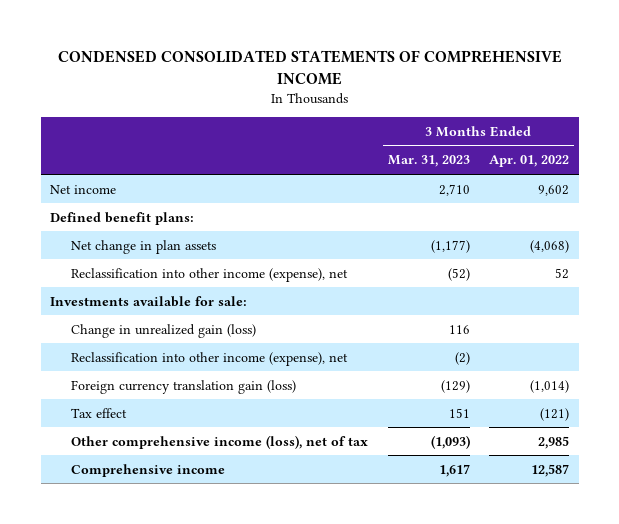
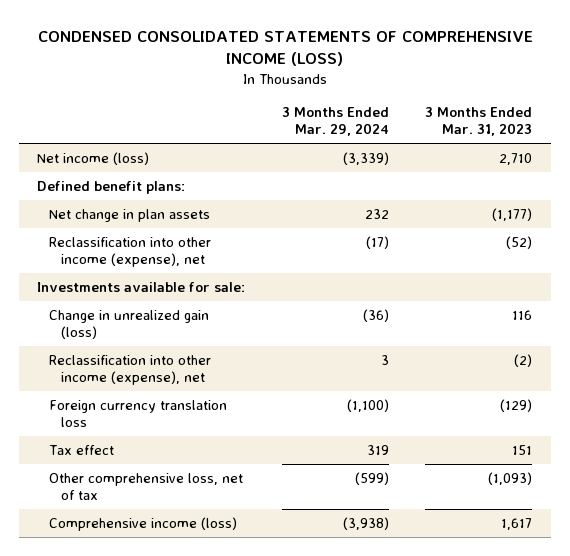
[57,50,562,86] CONDENSED CONSOLIDATED STATEMENTS OF COMPREHENSIVE INCOME -> [37,30,533,67] CONDENSED CONSOLIDATED STATEMENTS OF COMPREHENSIVE INCOME (LOSS)
[489,155,570,168] Apr. 01, 2022 -> none
none -> [281,107,389,137] 3 Months Ended Mar. 29, 2024
[50,184,117,194] Net income -> [37,151,150,165] Net income (loss)
[71,379,297,394] Foreign currency translation gain (loss) -> [49,399,228,428] Foreign currency translation loss
[71,434,369,449] Other comprehensive income (loss), net of tax -> [49,472,244,501] Other comprehensive loss, net of tax
[71,463,226,477] Comprehensive income -> [49,516,238,531] Comprehensive income (loss)

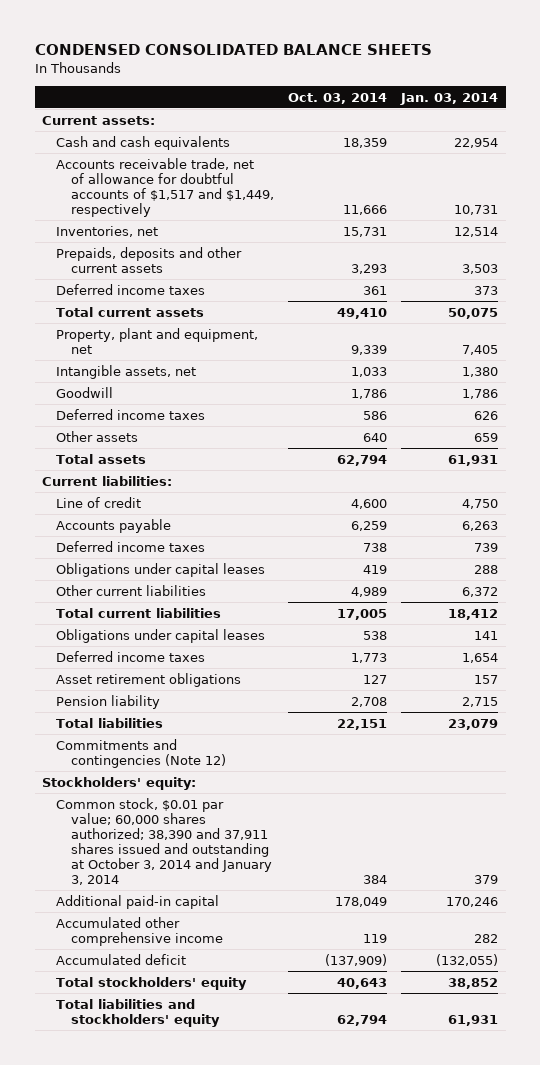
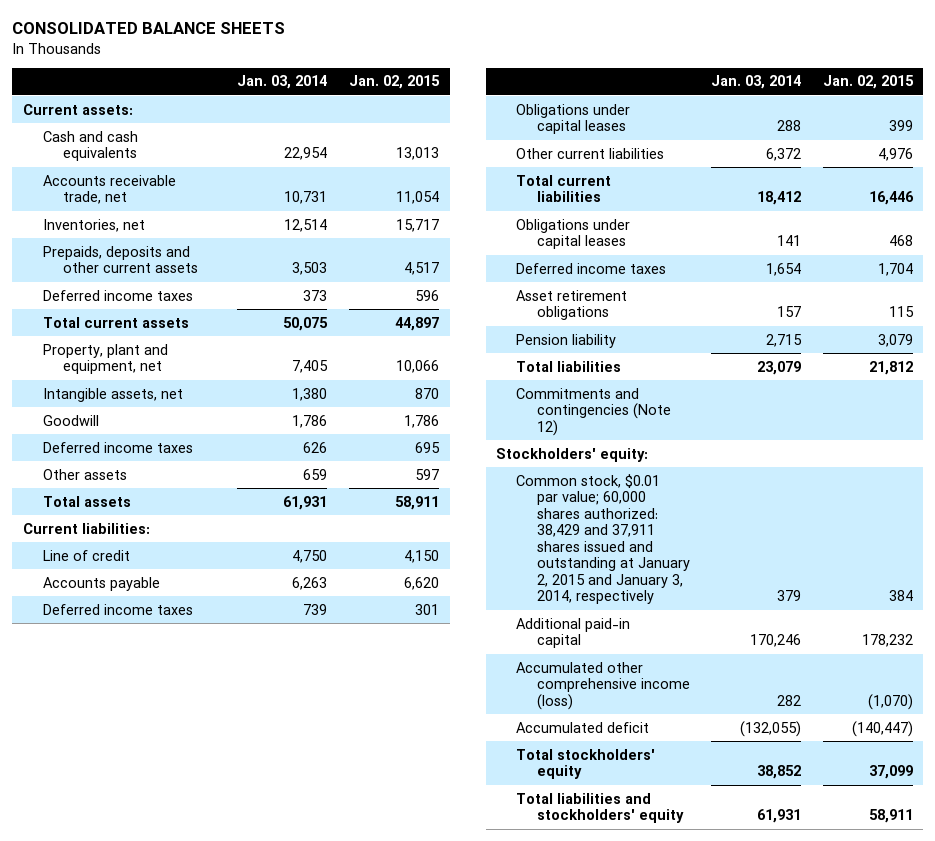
[34,44,432,56] CONDENSED CONSOLIDATED BALANCE SHEETS -> [11,22,285,35] CONSOLIDATED BALANCE SHEETS
[288,92,388,104] Oct. 03, 2014 -> none
none -> [349,75,441,90] Jan. 02, 2015
[56,157,274,217] Accounts receivable trade, net of allowance for doubtful accounts of $1,517 and $1,449, respectively -> [42,174,176,205] Accounts receivable trade, net
[56,797,272,885] Common stock, $0.01 par value; 60,000 shares authorized; 38,390 and 37,911 shares issued and outstanding at October 3, 2014 and January 3, 2014 -> [516,473,690,605] Common stock, $0.01 par value; 60,000 shares authorized: 38,429 and 37,911 shares issued and outstanding at January 2, 2015 and January 3, 2014, respectively
[56,916,223,946] Accumulated other comprehensive income -> [516,661,690,710] Accumulated other comprehensive income (loss)

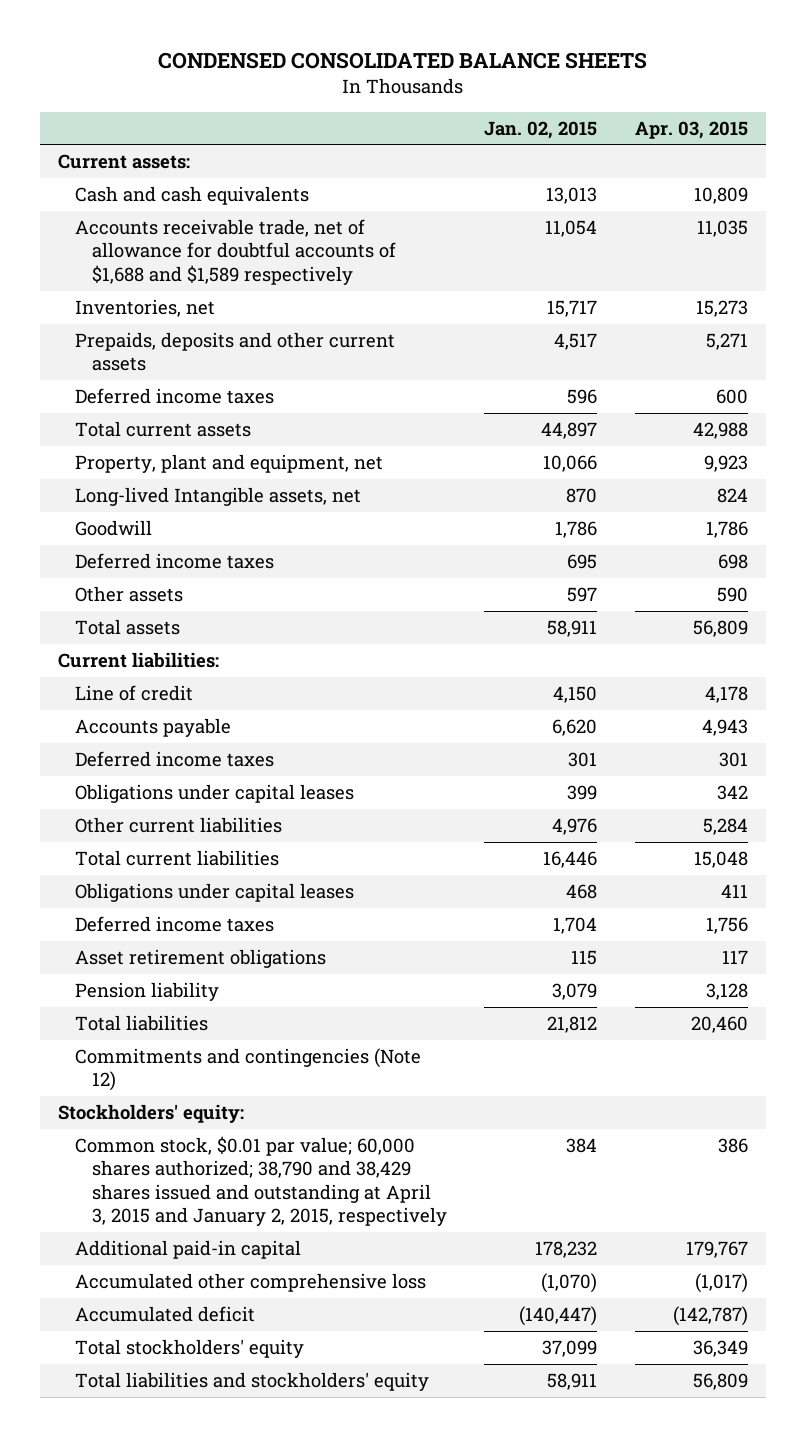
[11,22,285,35] CONSOLIDATED BALANCE SHEETS -> [157,52,647,70] CONDENSED CONSOLIDATED BALANCE SHEETS
[237,75,328,90] Jan. 03, 2014 -> none
none -> [634,120,748,139] Apr. 03, 2015
[42,174,176,205] Accounts receivable trade, net -> [75,218,396,285] Accounts receivable trade, net of allowance for doubtful accounts of $1,688 and $1,589 respectively
[42,387,183,402] Intangible assets, net -> [75,486,362,506] Long-lived Intangible assets, net
[516,473,690,605] Common stock, $0.01 par value; 60,000 shares authorized: 38,429 and 37,911 shares issued and outstanding at January 2, 2015 and January 3, 2014, respectively -> [75,1135,447,1227] Common stock, $0.01 par value; 60,000 shares authorized; 38,790 and 38,429 shares issued and outstanding at April 3, 2015 and January 2, 2015, respectively
[516,661,690,710] Accumulated other comprehensive income (loss) -> [75,1272,427,1292] Accumulated other comprehensive loss

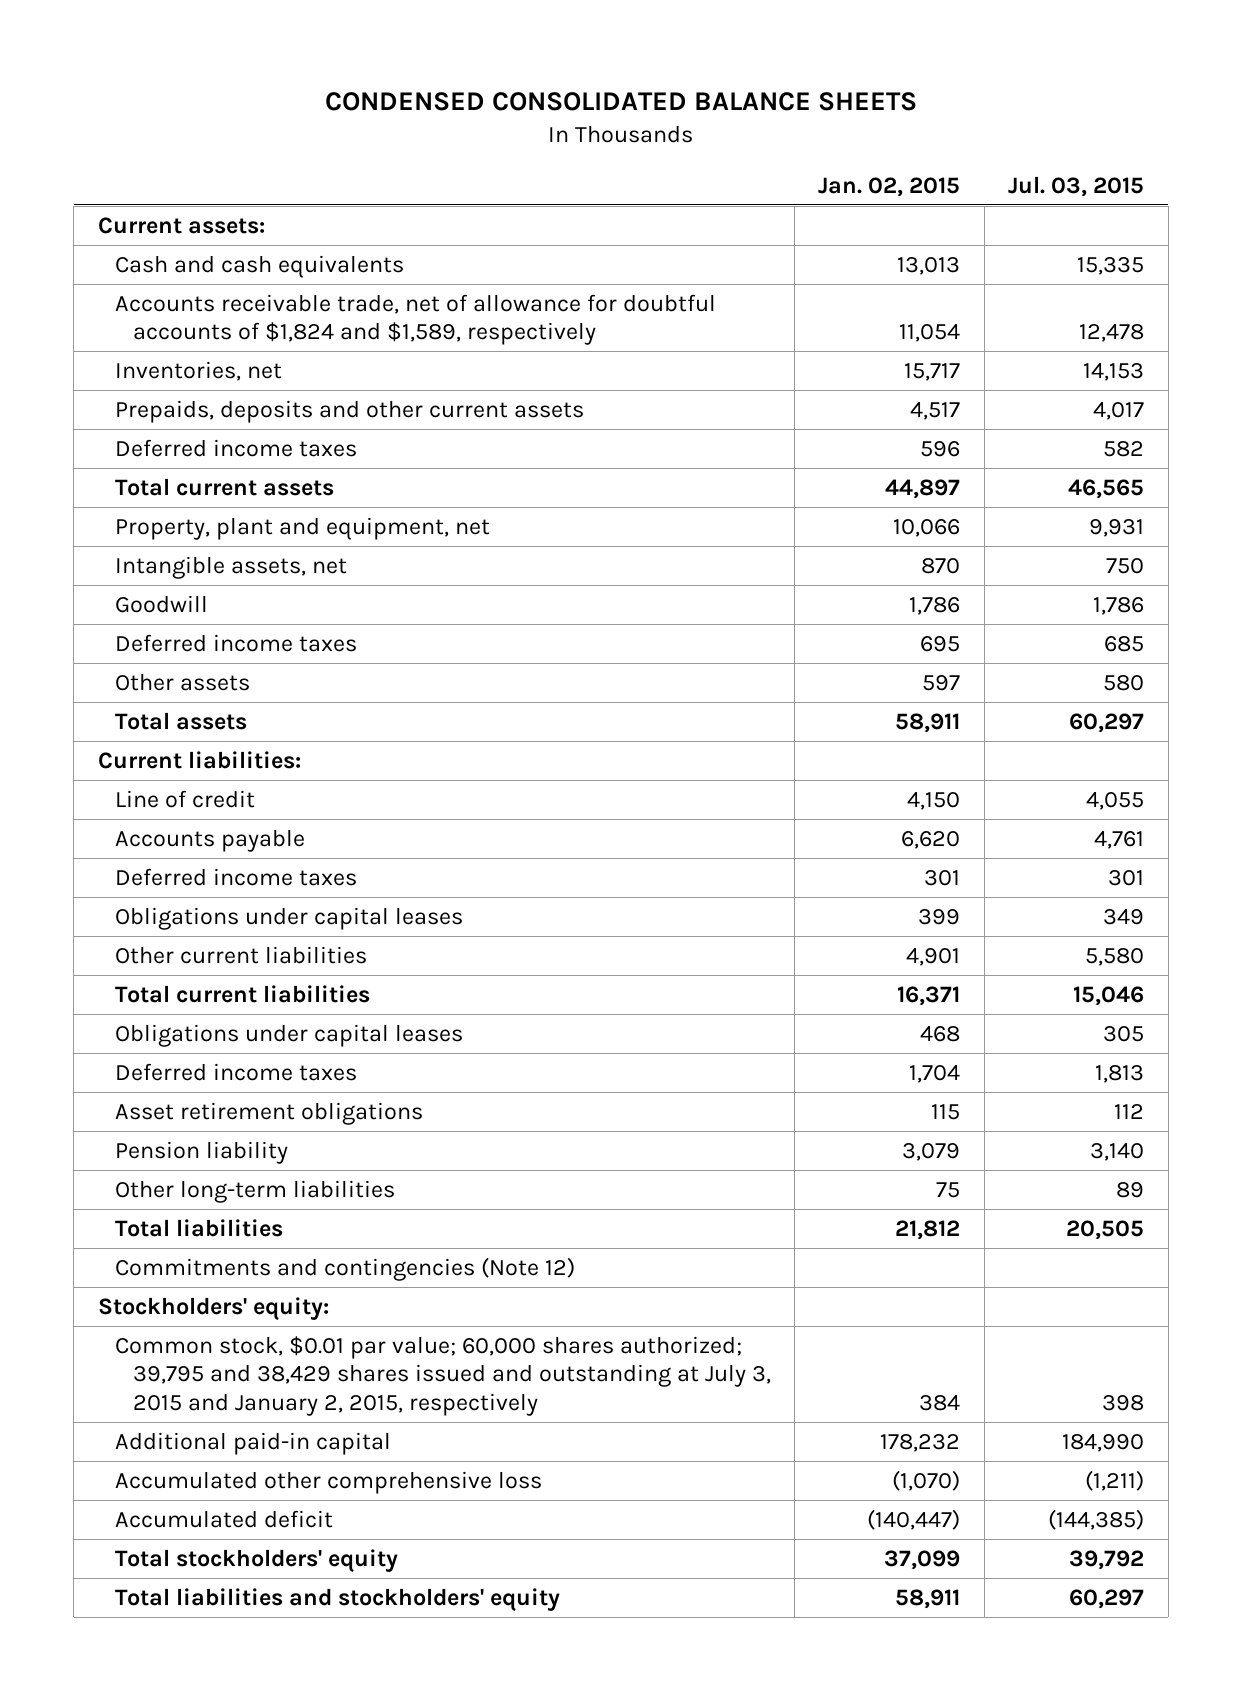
[634,120,748,139] Apr. 03, 2015 -> none
none -> [1008,175,1145,197] Jul. 03, 2015
[75,218,396,285] Accounts receivable trade, net of allowance for doubtful accounts of $1,688 and $1,589 respectively -> [115,293,717,346] Accounts receivable trade, net of allowance for doubtful accounts of $1,824 and $1,589, respectively
[75,486,362,506] Long-lived Intangible assets, net -> [115,555,348,579] Intangible assets, net
[552,817,598,835] 4,976 -> [906,947,961,966] 4,901
[543,850,598,868] 16,446 -> [897,985,961,1006] 16,371
none -> [115,1179,396,1203] Other long-term liabilities
[75,1135,447,1227] Common stock, $0.01 par value; 60,000 shares authorized; 38,790 and 38,429 shares issued and outstanding at April 3, 2015 and January 2, 2015, respectively -> [115,1335,771,1417] Common stock, $0.01 par value; 60,000 shares authorized; 39,795 and 38,429 shares issued and outstanding at July 3, 2015 and January 2, 2015, respectively

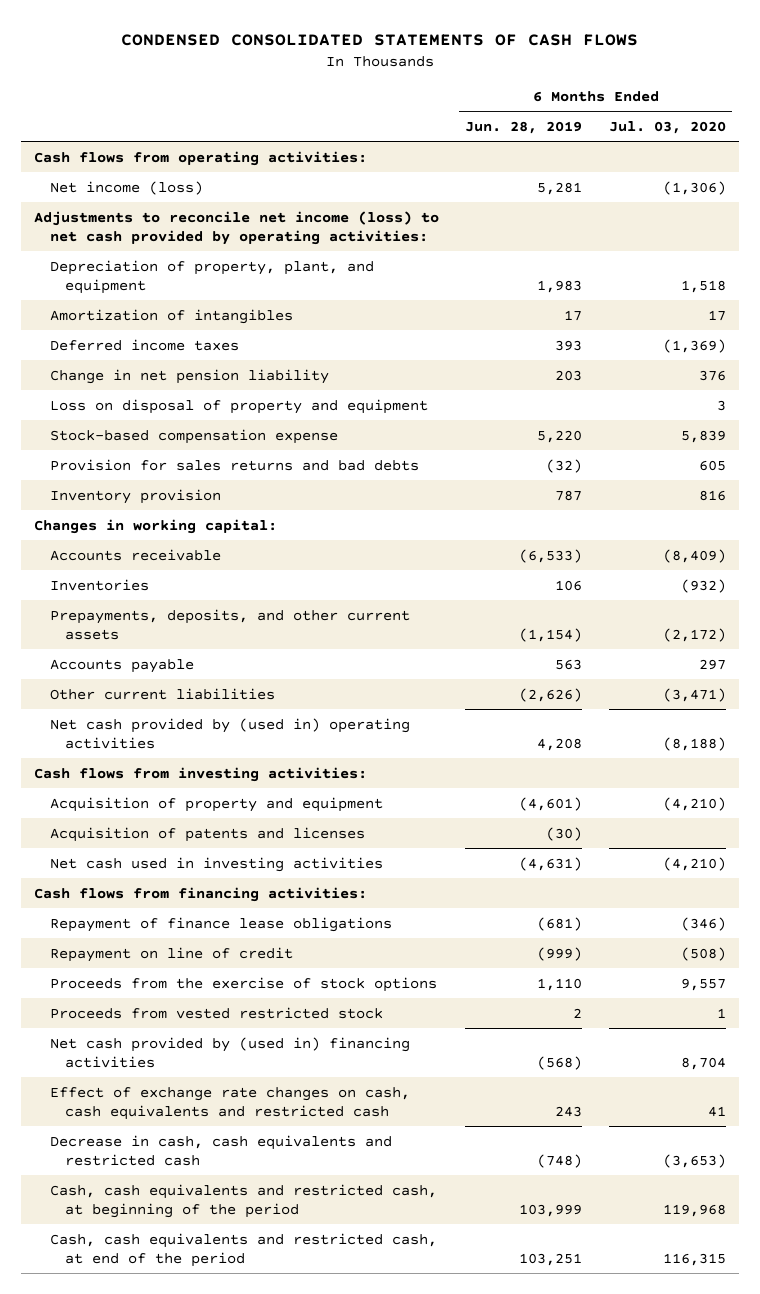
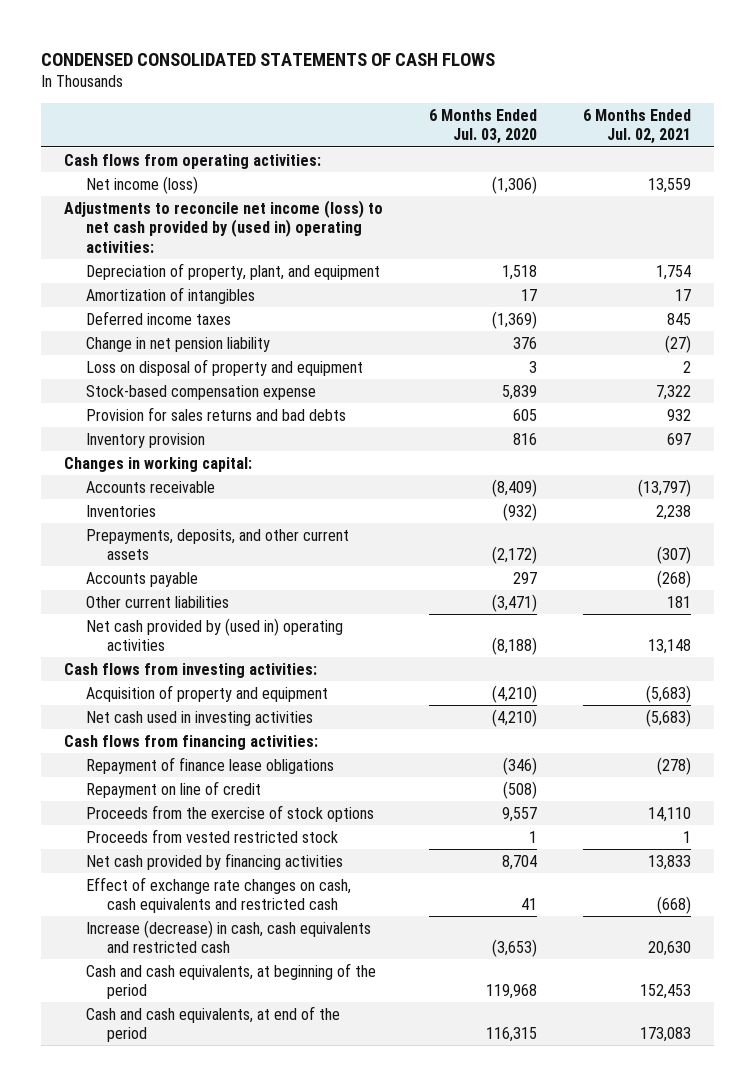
[465,120,583,134] Jun. 28, 2019 -> none
none -> [582,108,691,145] 6 Months Ended Jul. 02, 2021
[34,210,440,245] Adjustments to reconcile net income (loss) to net cash provided by operating activities: -> [63,199,383,253] Adjustments to reconcile net income (loss) to net cash provided by (used in) operating activities:
[49,826,365,842] Acquisition of patents and licenses -> none
[49,1036,410,1068] Net cash provided by (used in) financing activities -> [85,852,343,870] Net cash provided by financing activities
[49,1134,392,1166] Decrease in cash, cash equivalents and restricted cash -> [85,919,371,954] Increase (decrease) in cash, cash equivalents and restricted cash
[49,1183,437,1218] Cash, cash equivalents and restricted cash, at beginning of the period -> [85,962,376,1000] Cash and cash equivalents, at beginning of the period
[49,1232,437,1267] Cash, cash equivalents and restricted cash, at end of the period -> [85,1005,340,1043] Cash and cash equivalents, at end of the period

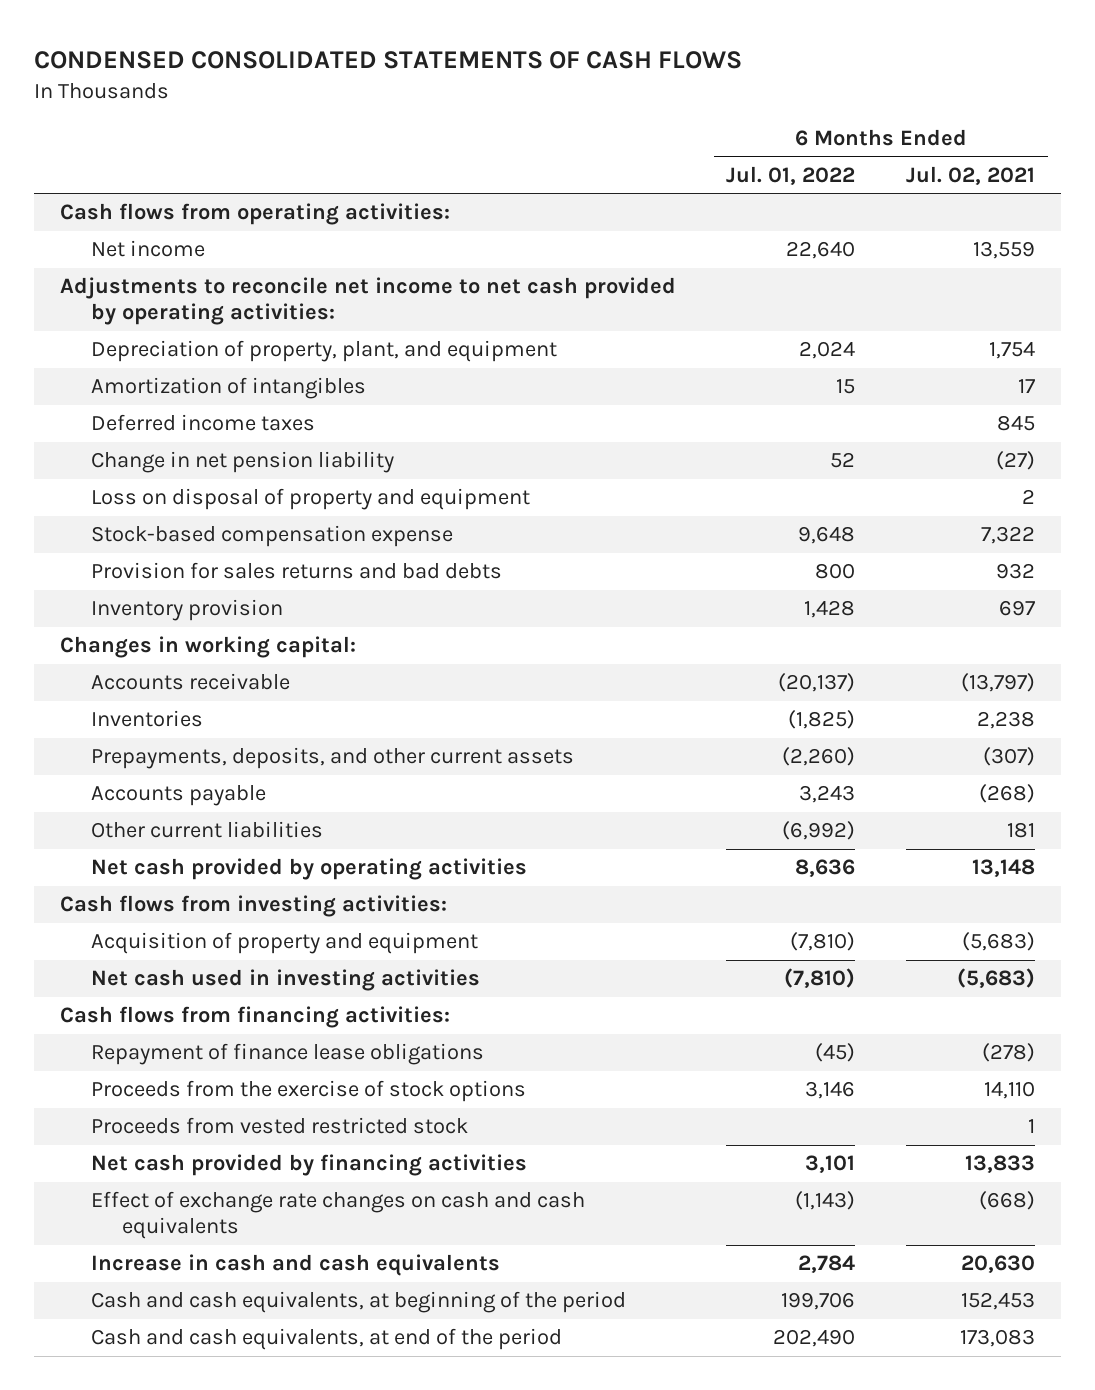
[428,108,537,145] 6 Months Ended Jul. 03, 2020 -> none
none -> [726,165,856,185] Jul. 01, 2022
[85,175,198,194] Net income (loss) -> [90,240,205,258] Net income
[63,199,383,253] Adjustments to reconcile net income (loss) to net cash provided by (used in) operating activities: -> [59,277,676,326] Adjustments to reconcile net income to net cash provided by operating activities:
[85,617,343,652] Net cash provided by (used in) operating activities -> [90,858,527,881] Net cash provided by operating activities
[85,780,261,798] Repayment on line of credit -> none
[85,876,351,914] Effect of exchange rate changes on cash, cash equivalents and restricted cash -> [90,1191,585,1240] Effect of exchange rate changes on cash and cash equivalents
[85,919,371,954] Increase (decrease) in cash, cash equivalents and restricted cash -> [90,1254,500,1277] Increase in cash and cash equivalents

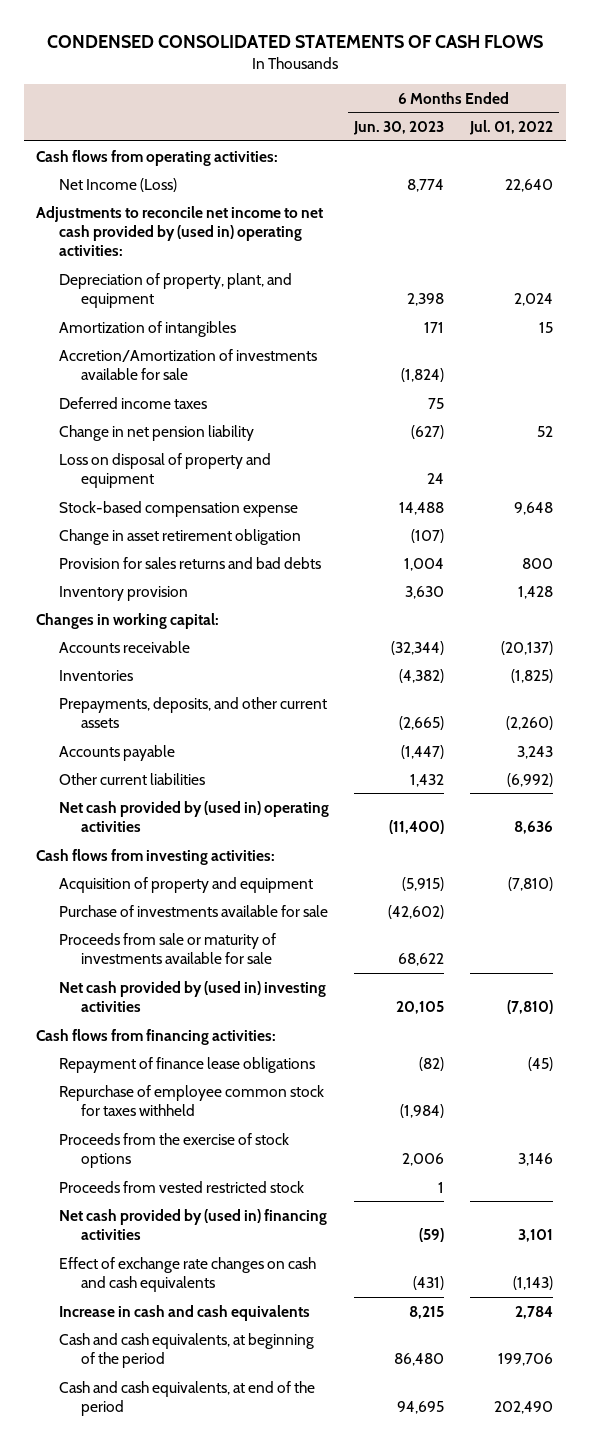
[906,165,1036,185] Jul. 02, 2021 -> none
none -> [353,121,445,136] Jun. 30, 2023
[90,240,205,258] Net income -> [58,177,177,192] Net Income (Loss)
[59,277,676,326] Adjustments to reconcile net income to net cash provided by operating activities: -> [36,205,324,257] Adjustments to reconcile net income to net cash provided by (used in) operating activities:
none -> [58,348,317,380] Accretion/Amortization of investments available for sale
none -> [58,528,301,545] Change in asset retirement obligation
[90,858,527,881] Net cash provided by operating activities -> [58,800,329,832] Net cash provided by (used in) operating activities
none -> [58,904,328,917] Purchase of investments available for sale
none -> [58,932,276,964] Proceeds from sale or maturity of investments available for sale
[90,969,480,992] Net cash used in investing activities -> [58,980,326,1012] Net cash provided by (used in) investing activities
none -> [58,1084,324,1116] Repurchase of employee common stock for taxes withheld
[90,1154,527,1177] Net cash provided by financing activities -> [58,1208,327,1240] Net cash provided by (used in) financing activities

